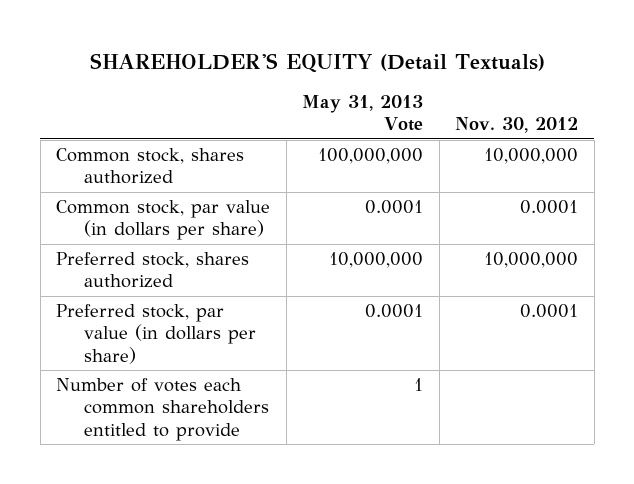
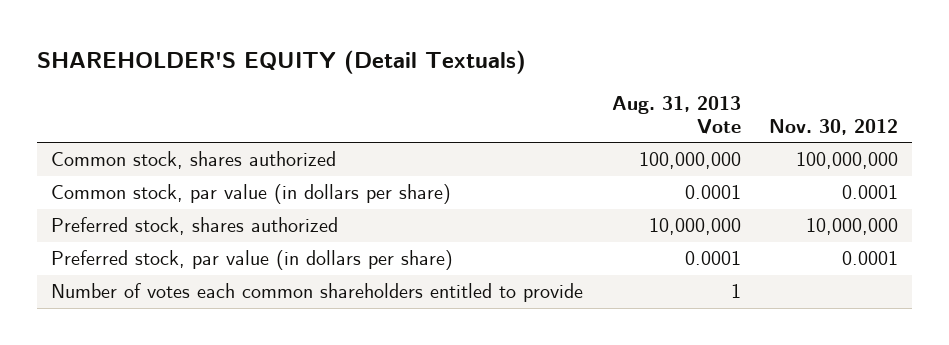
[302,94,424,132] May 31, 2013 Vote -> none
none -> [611,96,741,134] Aug. 31, 2013 Vote
[484,148,579,165] 10,000,000 -> [796,152,899,170] 100,000,000

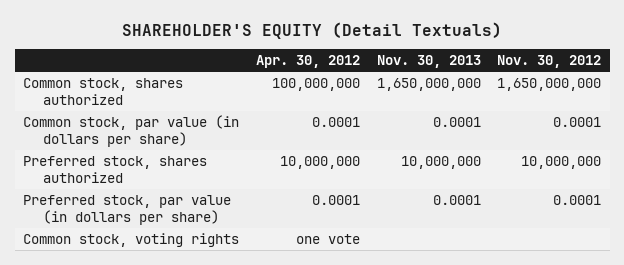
[611,96,741,134] Aug. 31, 2013 Vote -> none
none -> [255,55,360,69] Apr. 30, 2012
none -> [376,55,481,69] Nov. 30, 2013
[796,152,899,170] 100,000,000 -> [497,78,602,92] 1,650,000,000
[51,283,584,303] Number of votes each common shareholders entitled to provide -> none
none -> [23,233,240,248] Common stock, voting rights

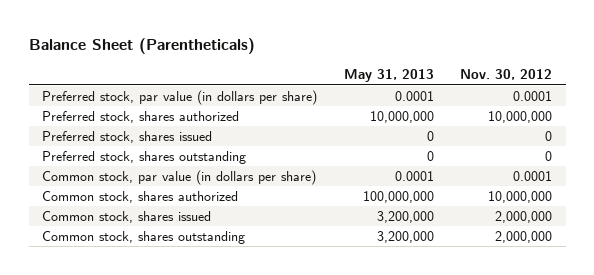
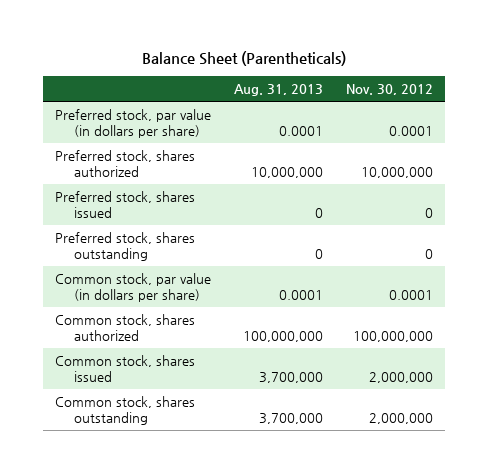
[343,69,434,83] May 31, 2013 -> none
none -> [234,84,324,97] Aug. 31, 2013
[488,191,553,204] 10,000,000 -> [353,330,434,342] 100,000,000

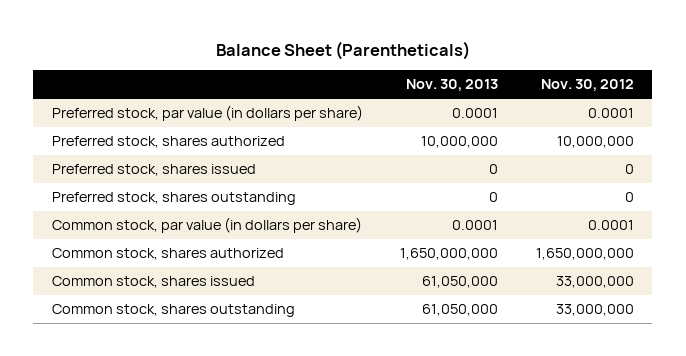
[234,84,324,97] Aug. 31, 2013 -> none
none -> [406,79,499,92] Nov. 30, 2013
[353,330,434,342] 100,000,000 -> [535,248,634,261] 1,650,000,000
[369,371,434,383] 2,000,000 -> [555,276,634,289] 33,000,000
[369,412,434,424] 2,000,000 -> [555,304,634,317] 33,000,000

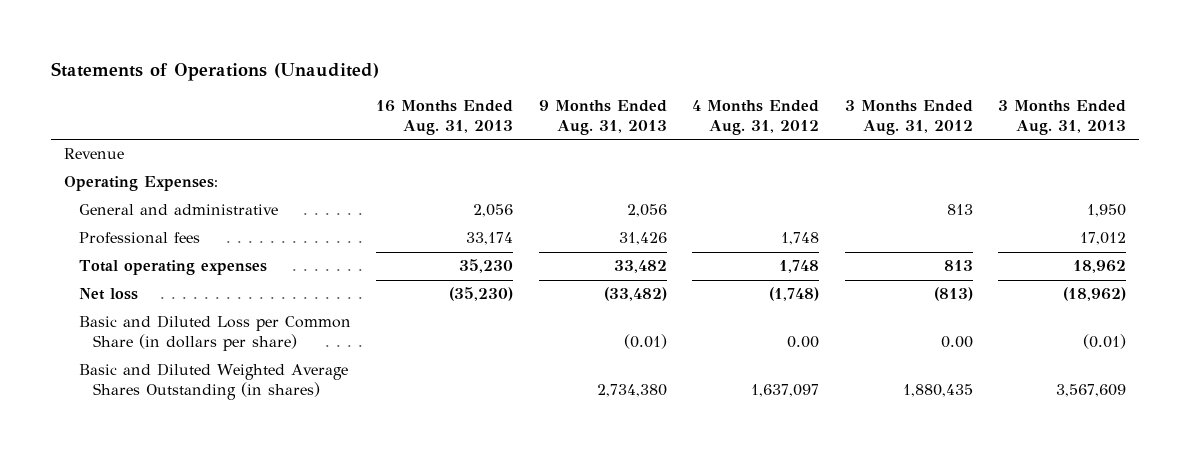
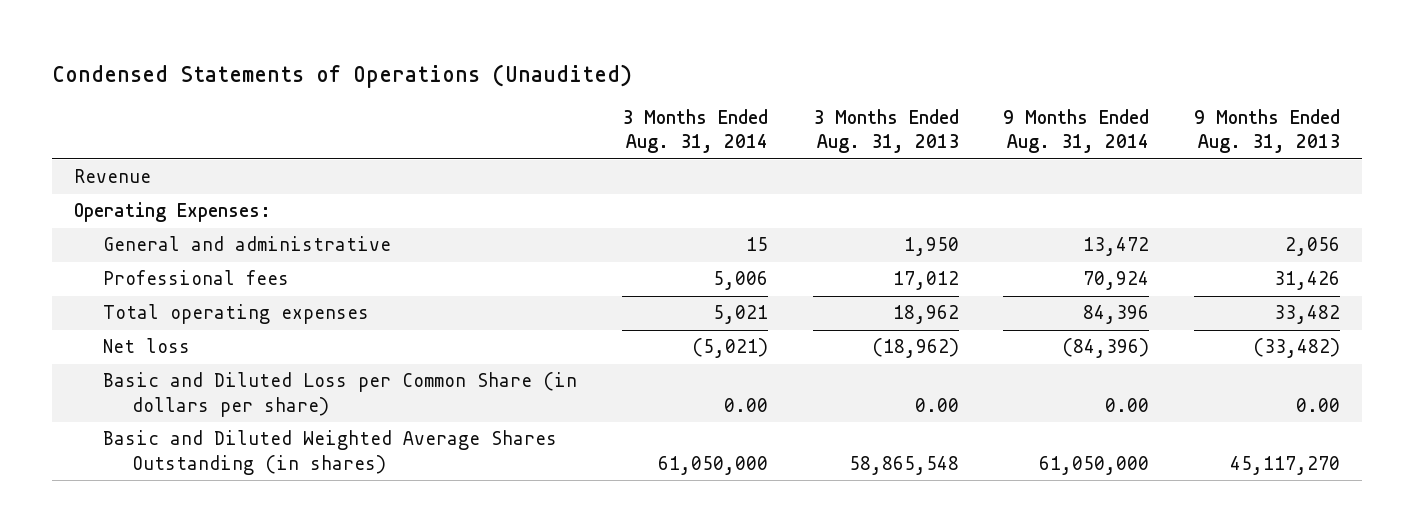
[51,61,380,81] Statements of Operations (Unaudited) -> [52,63,633,88] Condensed Statements of Operations (Unaudited)
[376,100,514,135] 16 Months Ended Aug. 31, 2013 -> none
[692,100,820,135] 4 Months Ended Aug. 31, 2012 -> none
[844,100,973,135] 3 Months Ended Aug. 31, 2012 -> none
none -> [621,108,768,154] 3 Months Ended Aug. 31, 2014
none -> [1003,108,1150,154] 9 Months Ended Aug. 31, 2014
[623,334,667,350] (0.01) -> [1295,397,1340,412] 0.00
[1083,334,1127,350] (0.01) -> [914,397,959,412] 0.00
[596,384,667,398] 2,734,380 -> [1229,455,1340,475] 45,117,270
[1056,384,1127,398] 3,567,609 -> [848,455,959,475] 58,865,548

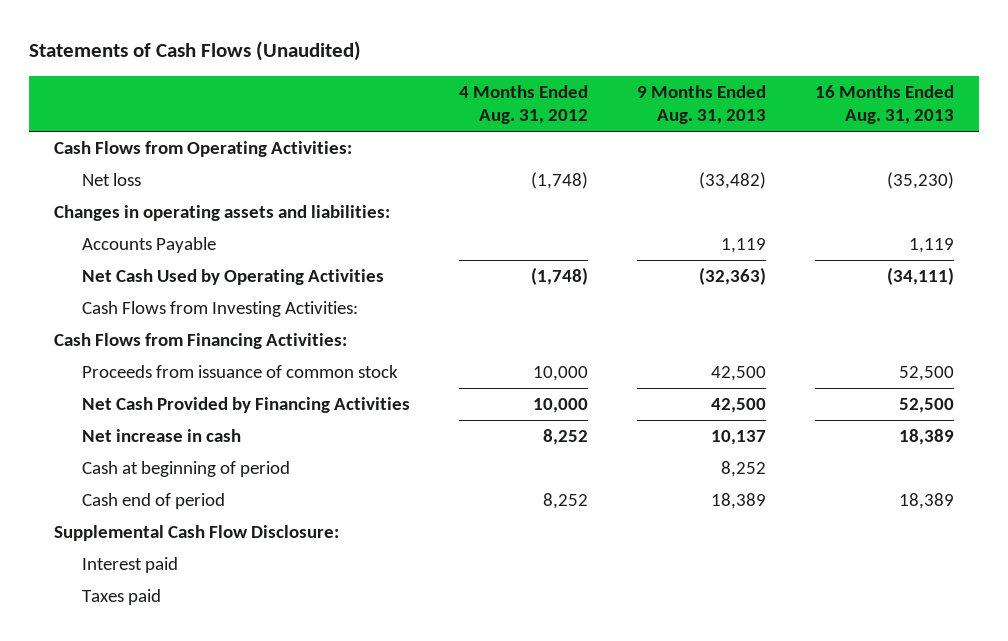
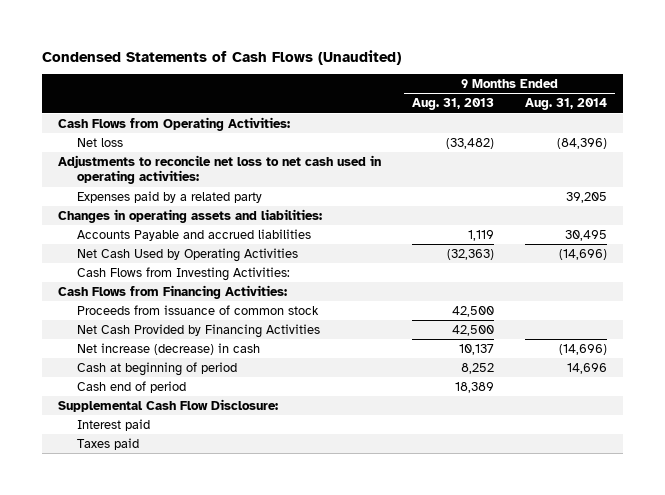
[29,41,362,62] Statements of Cash Flows (Unaudited) -> [42,49,402,65] Condensed Statements of Cash Flows (Unaudited)
[458,84,588,125] 4 Months Ended Aug. 31, 2012 -> none
[815,84,955,125] 16 Months Ended Aug. 31, 2013 -> none
none -> [525,98,608,111] Aug. 31, 2014
none -> [57,154,381,185] Adjustments to reconcile net loss to net cash used in operating activities:
none -> [77,190,263,203] Expenses paid by a related party
[81,237,216,254] Accounts Payable -> [77,228,312,241] Accounts Payable and accrued liabilities
[81,429,241,443] Net increase in cash -> [77,342,261,355] Net increase (decrease) in cash

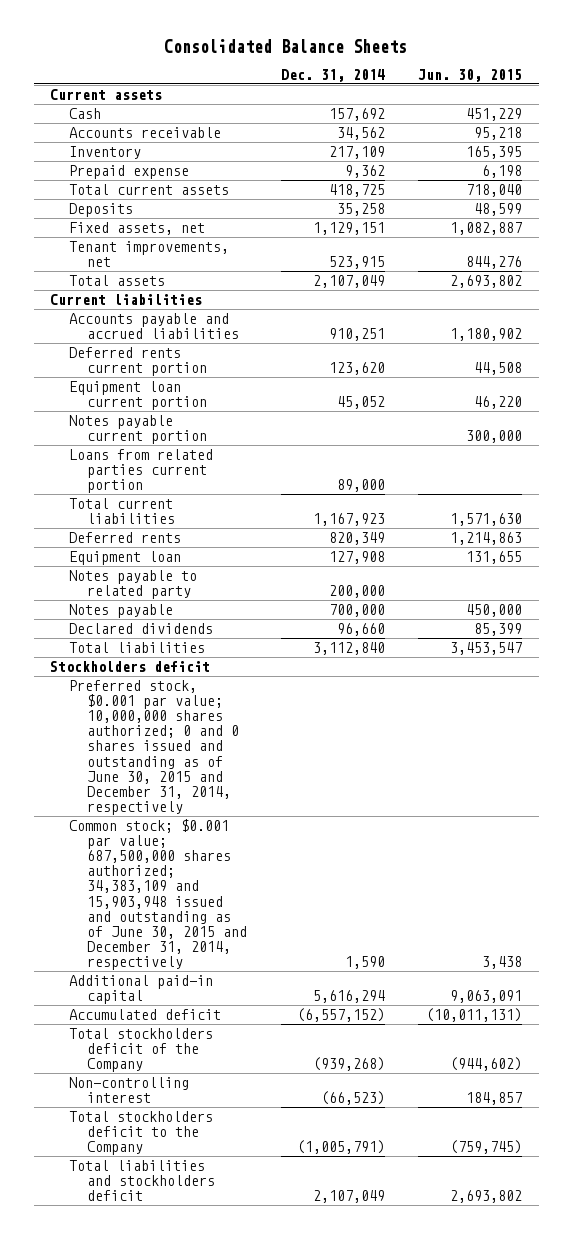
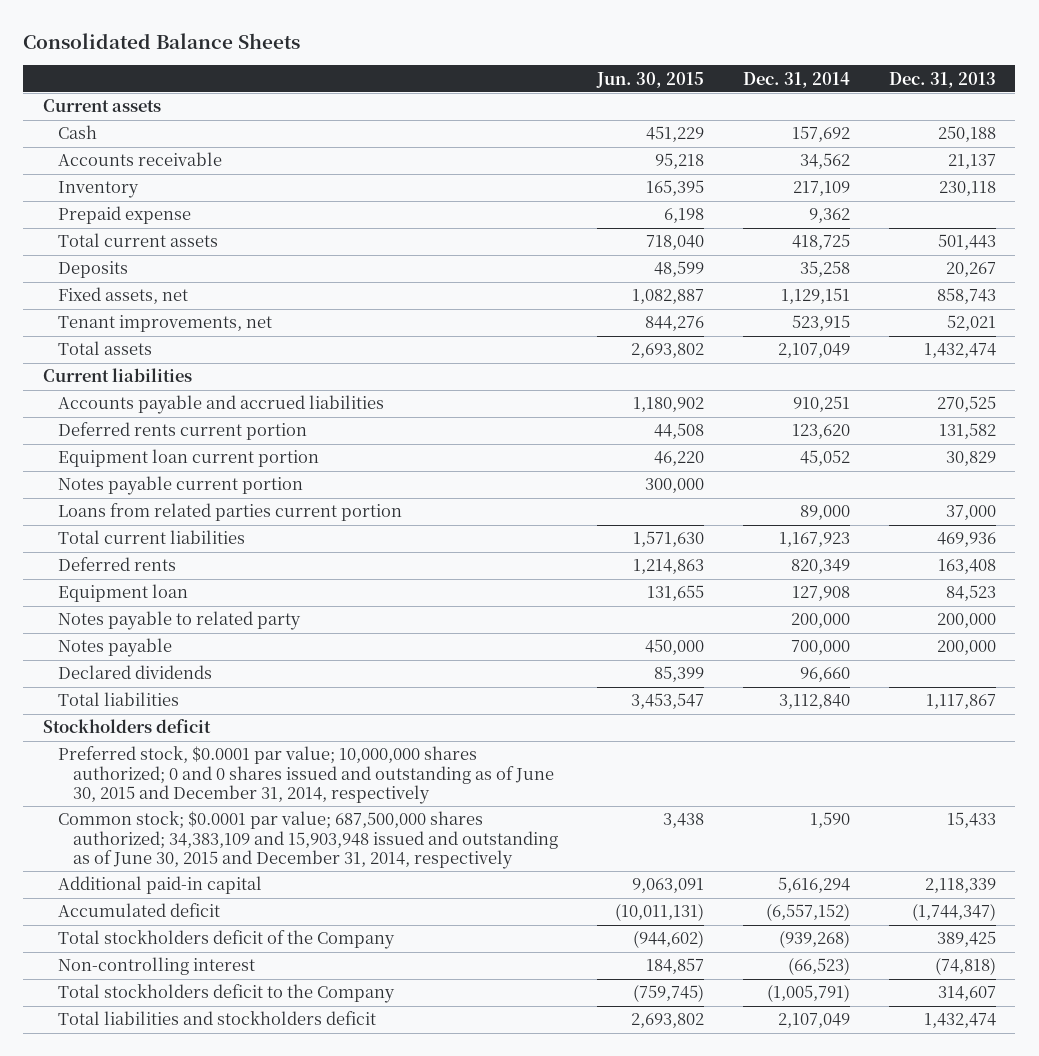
none -> [888,71,996,88] Dec. 31, 2013
[68,680,240,815] Preferred stock, $0.001 par value; 10,000,000 shares authorized; 0 and 0 shares issued and outstanding as of June 30, 2015 and December 31, 2014, respectively -> [57,746,554,804] Preferred stock, $0.0001 par value; 10,000,000 shares authorized; 0 and 0 shares issued and outstanding as of June 30, 2015 and December 31, 2014, respectively
[68,819,248,970] Common stock; $0.001 par value; 687,500,000 shares authorized; 34,383,109 and 15,903,948 issued and outstanding as of June 30, 2015 and December 31, 2014, respectively -> [57,811,558,869] Common stock; $0.0001 par value; 687,500,000 shares authorized; 34,383,109 and 15,903,948 issued and outstanding as of June 30, 2015 and December 31, 2014, respectively

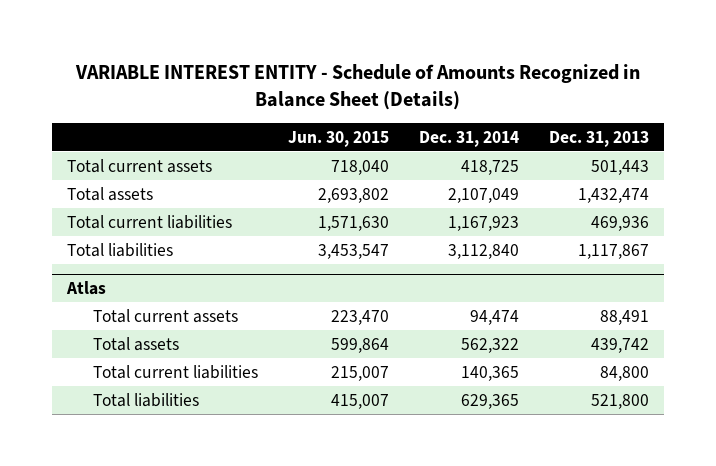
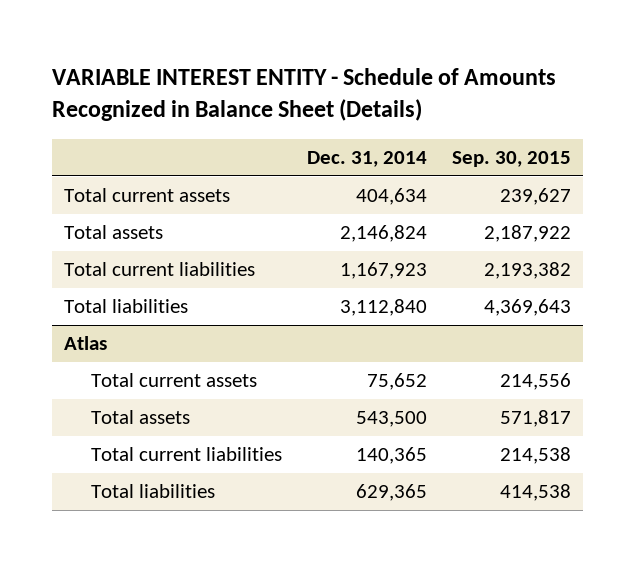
[288,130,390,147] Jun. 30, 2015 -> none
[549,130,650,147] Dec. 31, 2013 -> none
none -> [451,150,571,167] Sep. 30, 2015
[461,159,520,175] 418,725 -> [356,188,428,206] 404,634
[448,187,520,203] 2,107,049 -> [340,225,428,243] 2,146,824
[470,309,520,325] 94,474 -> [367,373,428,391] 75,652
[461,337,520,353] 562,322 -> [356,411,428,428] 543,500

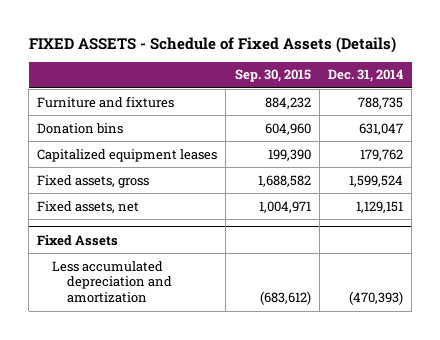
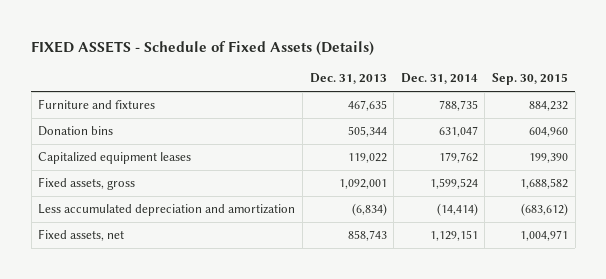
none -> [309,73,387,85] Dec. 31, 2013
none -> [38,204,296,217] Less accumulated depreciation and amortization
[37,234,119,246] Fixed Assets -> none
[52,260,173,304] Less accumulated depreciation and amortization -> none

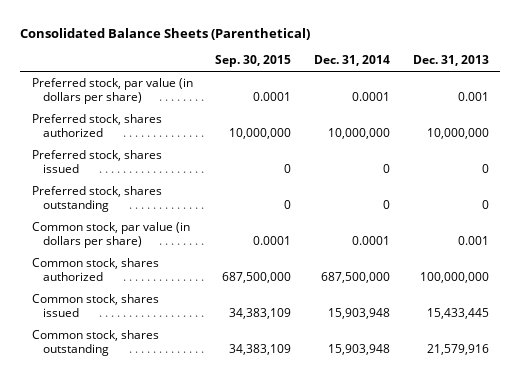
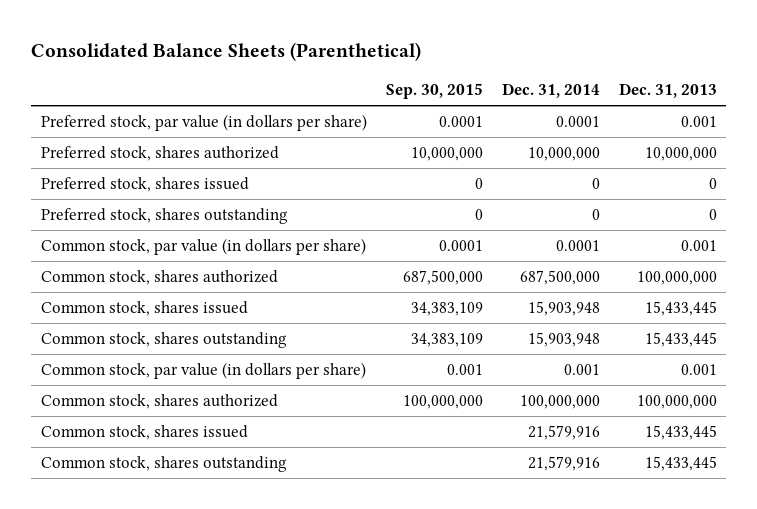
[427,344,490,356] 21,579,916 -> [644,331,717,347] 15,433,445
none -> [40,361,366,379] Common stock, par value (in dollars per share)
none -> [40,393,278,409] Common stock, shares authorized
none -> [40,424,248,440] Common stock, shares issued
none -> [40,455,287,472] Common stock, shares outstanding

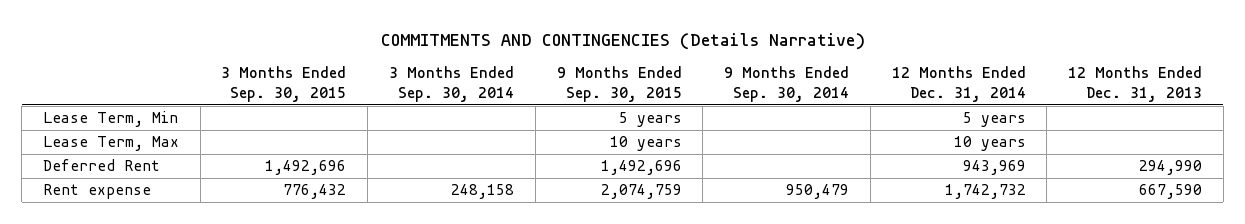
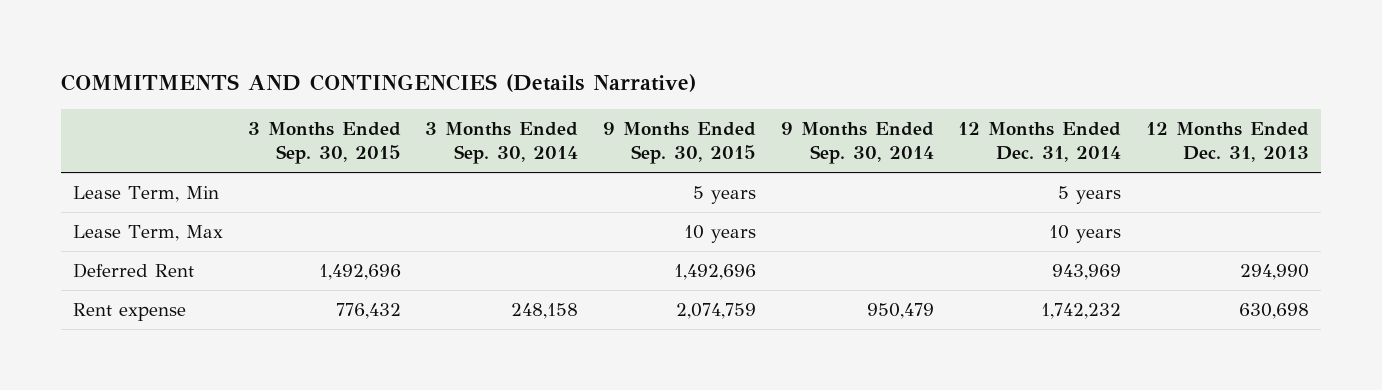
[944,184,1026,200] 1,742,732 -> [1041,303,1122,320] 1,742,232
[1139,184,1203,200] 667,590 -> [1239,303,1310,320] 630,698

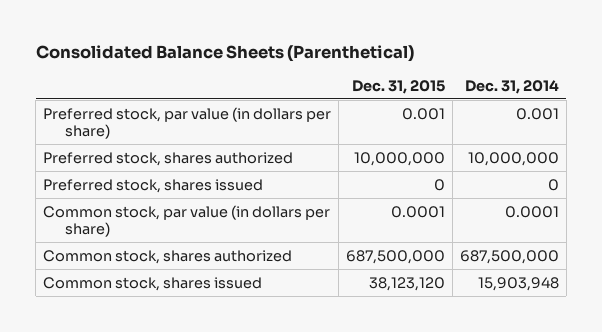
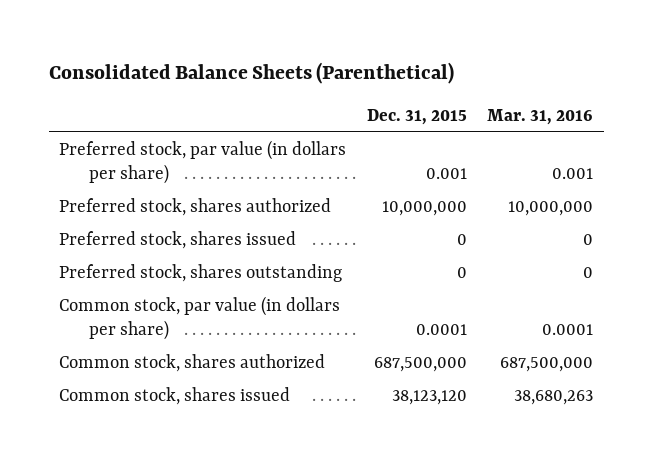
[464,79,559,94] Dec. 31, 2014 -> none
none -> [487,109,594,126] Mar. 31, 2016
none -> [59,263,343,282] Preferred stock, shares outstanding

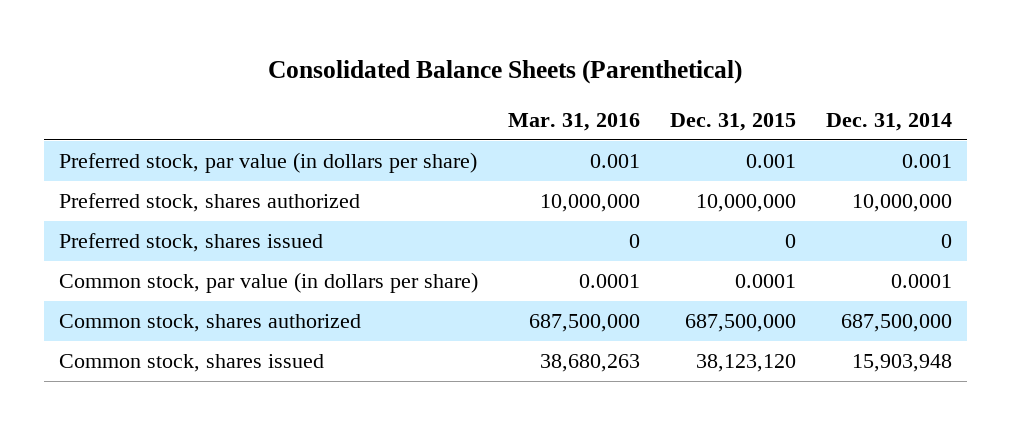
none -> [825,112,952,131] Dec. 31, 2014
[59,263,343,282] Preferred stock, shares outstanding -> none

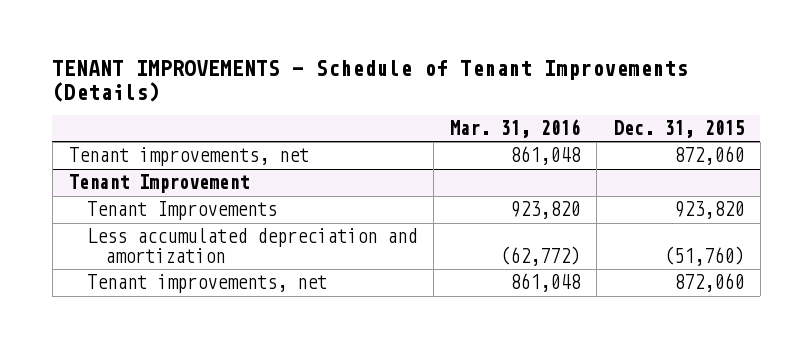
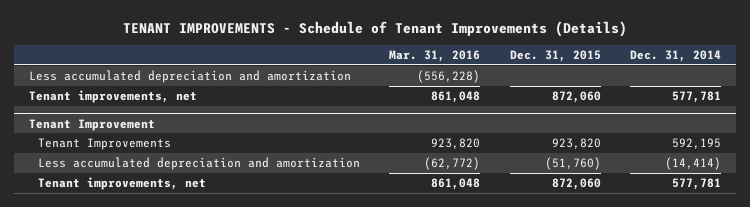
none -> [630,50,722,63] Dec. 31, 2014
none -> [28,70,351,84] Less accumulated depreciation and amortization

